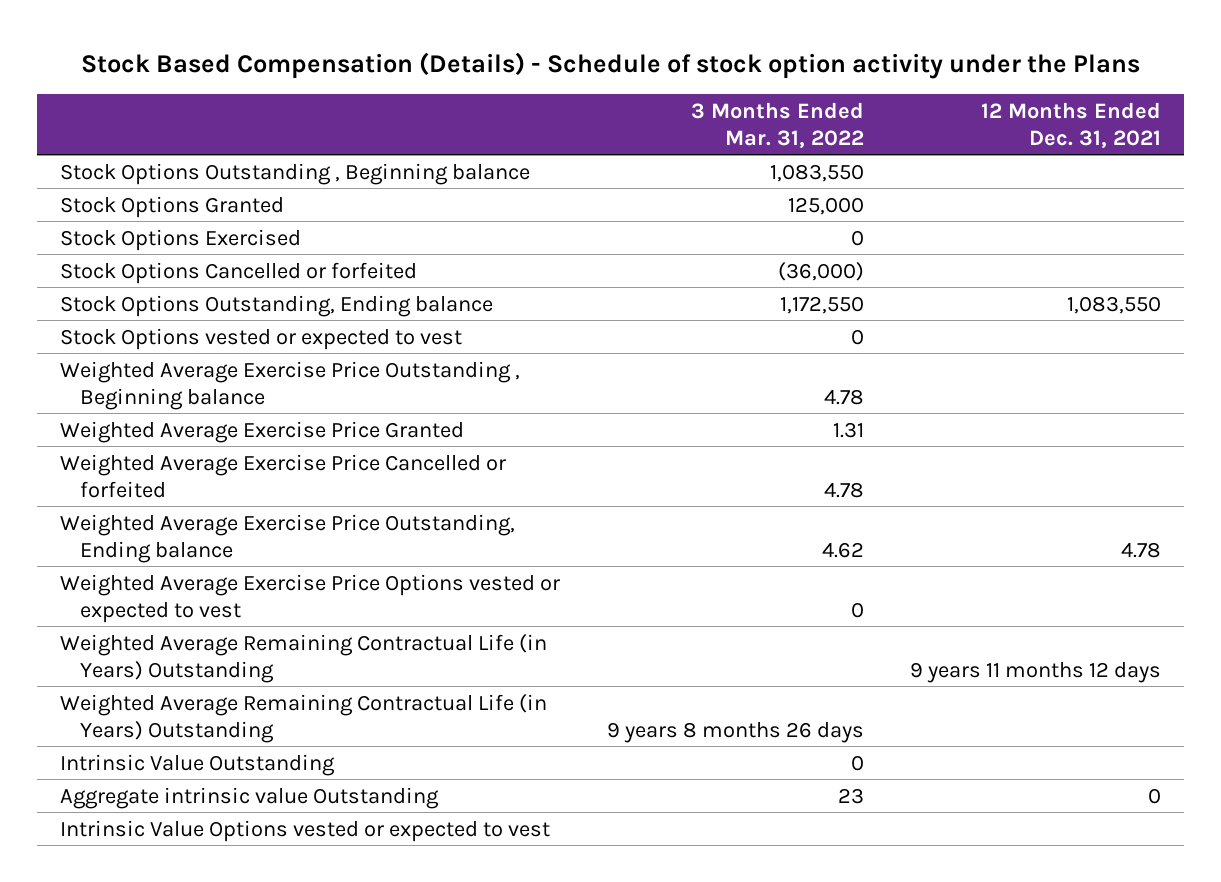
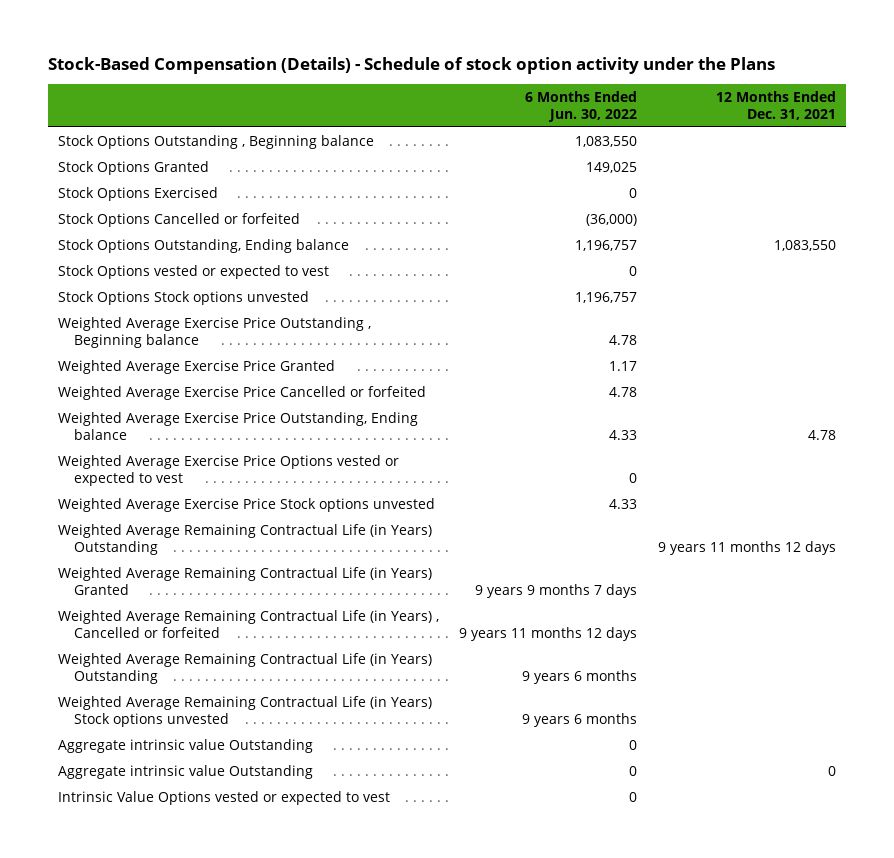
[80,51,1140,79] Stock Based Compensation (Details) - Schedule of stock option activity under the Plans -> [47,56,775,74] Stock-Based Compensation (Details) - Schedule of stock option activity under the Plans
[690,101,864,148] 3 Months Ended Mar. 31, 2022 -> none
none -> [525,90,638,123] 6 Months Ended Jun. 30, 2022
none -> [57,290,309,305] Stock Options Stock options unvested
none -> [57,497,435,512] Weighted Average Exercise Price Stock options unvested
none -> [57,566,432,596] Weighted Average Remaining Contractual Life (in Years) Granted
none -> [57,609,439,639] Weighted Average Remaining Contractual Life (in Years) , Cancelled or forfeited
none -> [57,695,432,728] Weighted Average Remaining Contractual Life (in Years) Stock options unvested
[60,753,336,776] Intrinsic Value Outstanding -> [57,738,313,753] Aggregate intrinsic value Outstanding

